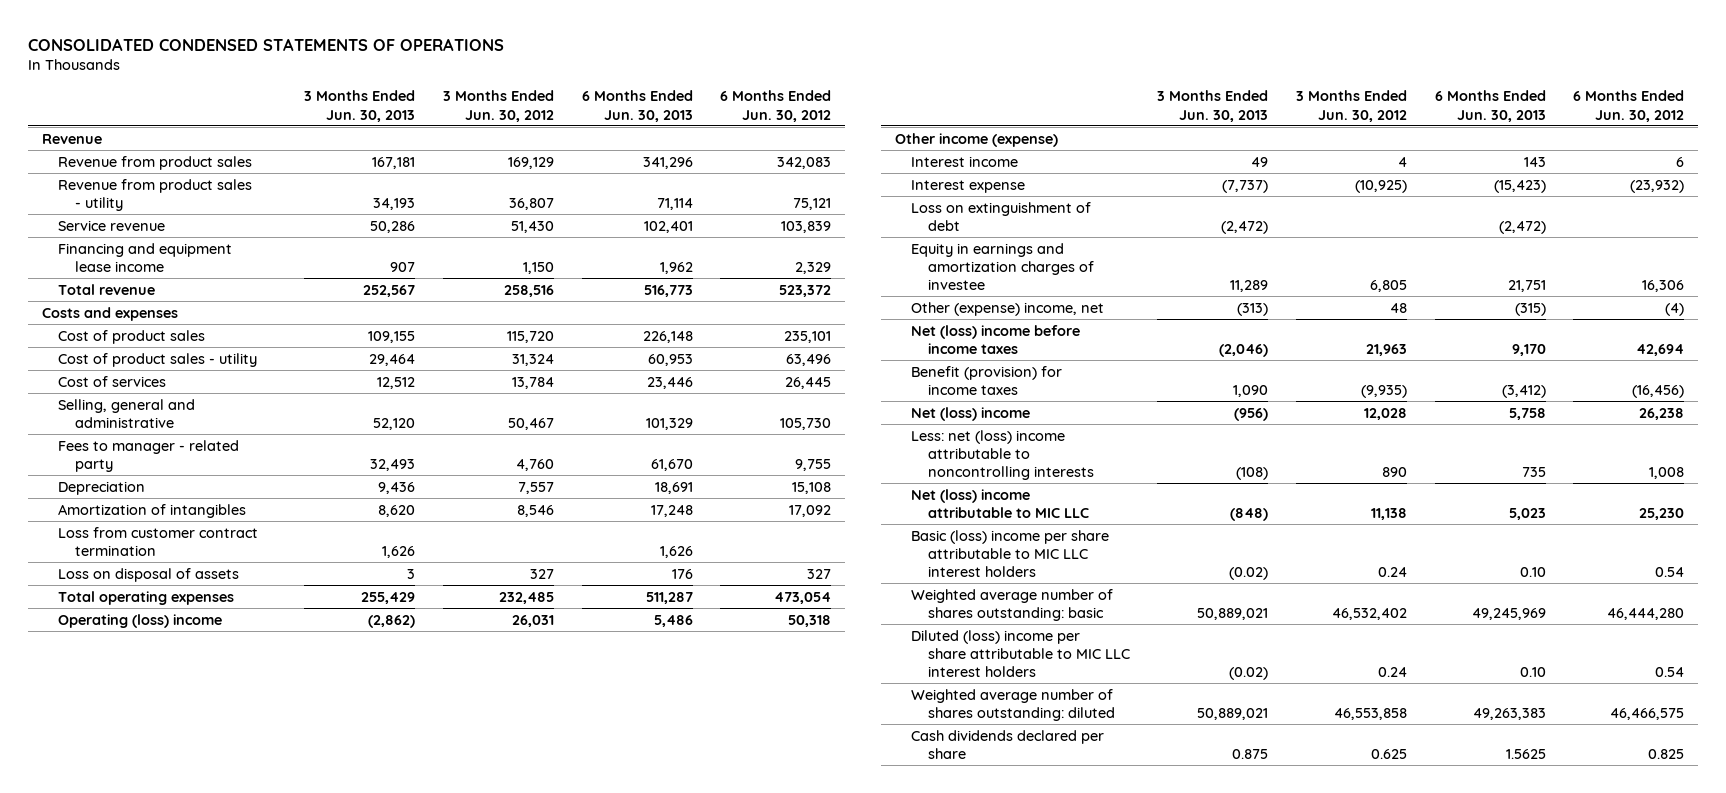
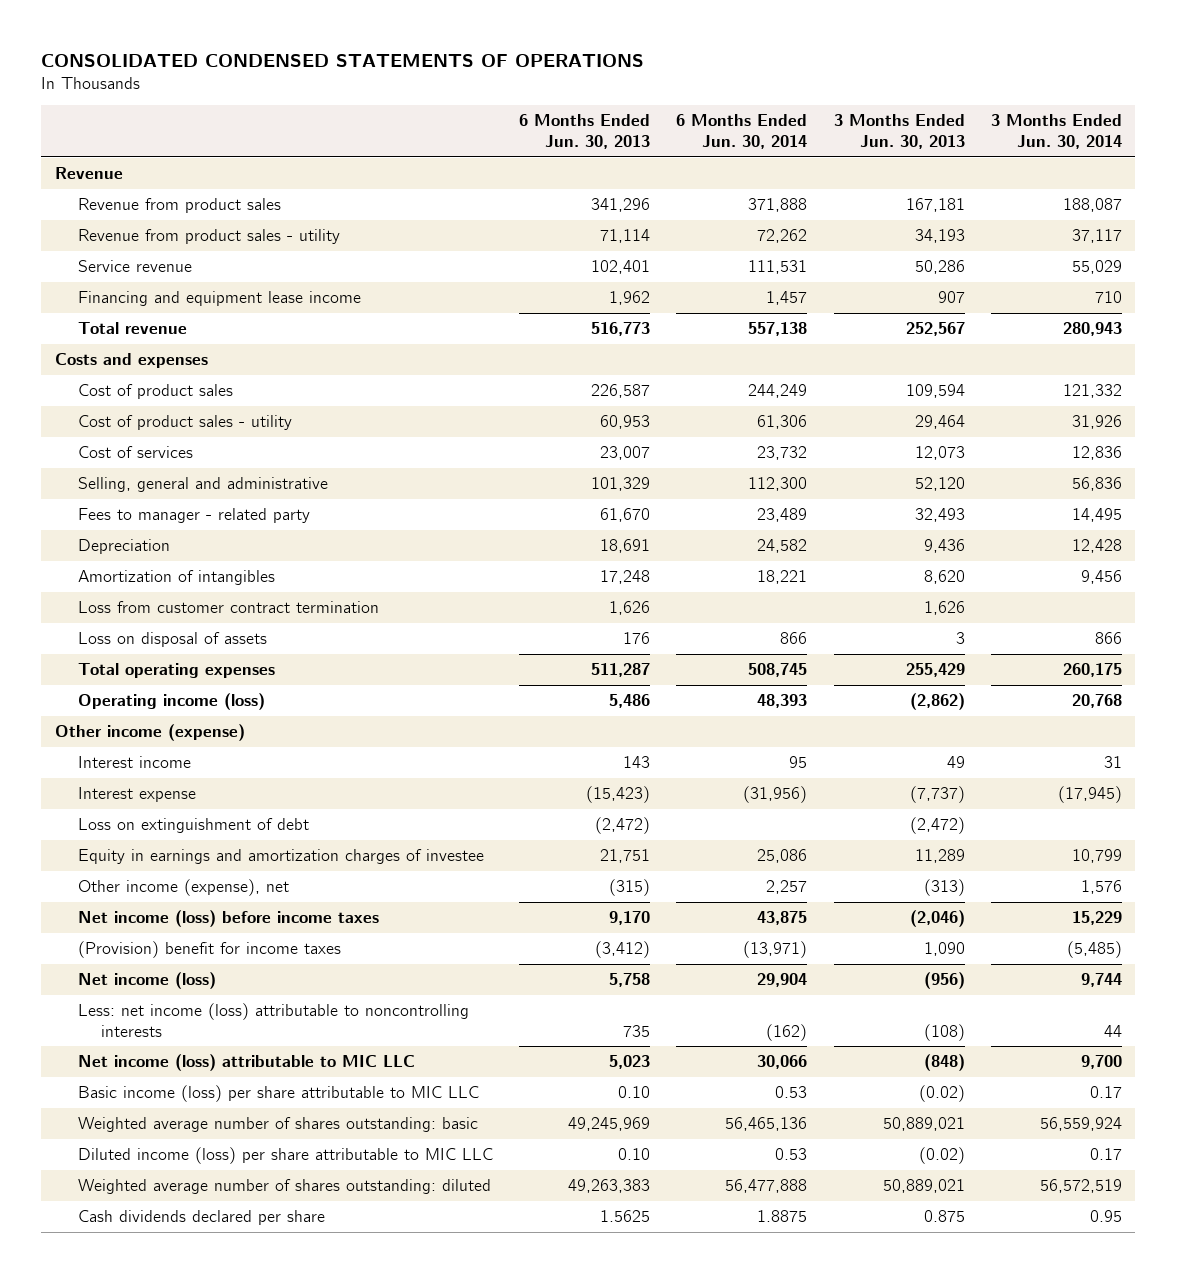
[443,90,555,122] 3 Months Ended Jun. 30, 2012 -> none
[720,90,832,122] 6 Months Ended Jun. 30, 2012 -> none
none -> [676,114,808,149] 6 Months Ended Jun. 30, 2014
none -> [991,114,1123,149] 3 Months Ended Jun. 30, 2014
[368,330,416,343] 109,155 -> [905,384,965,399] 109,594
[642,330,693,343] 226,148 -> [591,384,651,399] 226,587
[377,376,416,389] 12,512 -> [914,446,965,461] 12,073
[646,376,693,389] 23,446 -> [600,446,651,461] 23,007
[58,613,223,628] Operating (loss) income -> [77,693,265,711] Operating income (loss)
[911,301,1105,316] Other (expense) income, net -> [77,879,289,897] Other income (expense), net
[911,324,1081,354] Net (loss) income before income taxes -> [77,910,379,928] Net income (loss) before income taxes
[911,365,1063,395] Benefit (provision) for income taxes -> [77,941,341,959] (Provision) benefit for income taxes
[911,406,1031,421] Net (loss) income -> [77,972,216,990] Net income (loss)
[911,429,1094,481] Less: net (loss) income attributable to noncontrolling interests -> [77,1003,469,1037] Less: net income (loss) attributable to noncontrolling interests
[911,488,1089,518] Net (loss) income attributable to MIC LLC -> [77,1054,415,1072] Net income (loss) attributable to MIC LLC
[911,529,1110,578] Basic (loss) income per share attributable to MIC LLC interest holders -> [77,1085,479,1103] Basic income (loss) per share attributable to MIC LLC
[911,629,1130,678] Diluted (loss) income per share attributable to MIC LLC interest holders -> [77,1147,493,1165] Diluted income (loss) per share attributable to MIC LLC

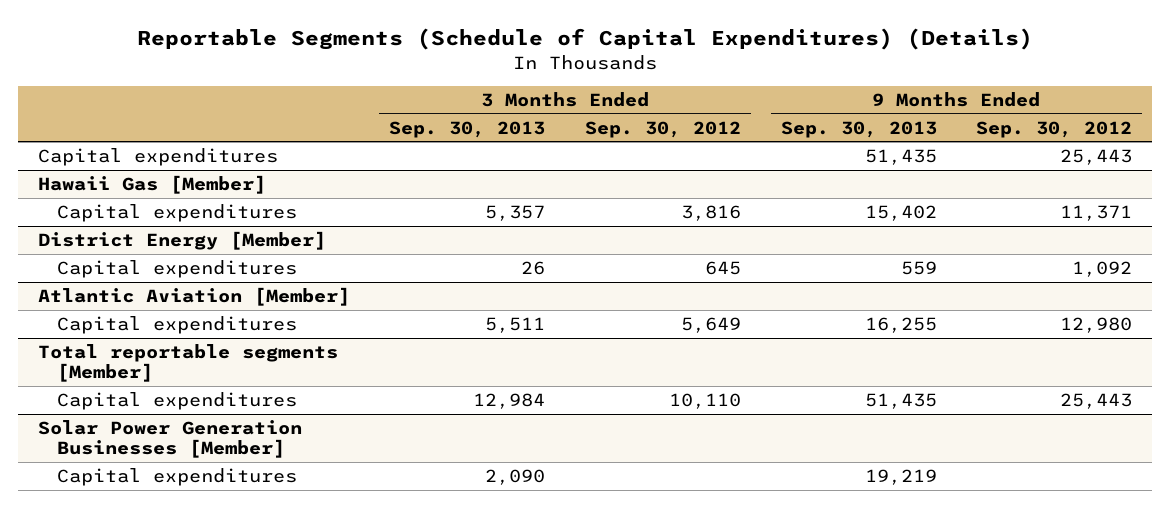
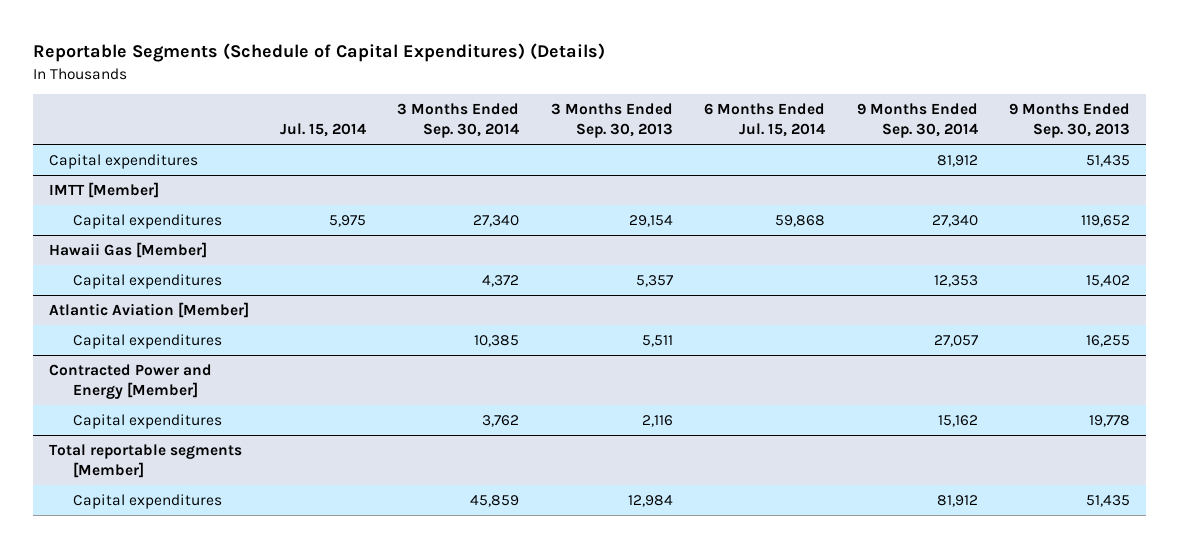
[584,120,741,138] Sep. 30, 2012 -> none
[976,120,1133,138] Sep. 30, 2012 -> none
none -> [279,123,366,138] Jul. 15, 2014
none -> [397,103,520,139] 3 Months Ended Sep. 30, 2014
none -> [704,103,826,138] 6 Months Ended Jul. 15, 2014
none -> [856,103,978,139] 9 Months Ended Sep. 30, 2014
none -> [48,182,159,199] IMTT [Member]
none -> [72,214,222,230] Capital expenditures
[37,230,326,250] District Energy [Member] -> none
[57,259,298,278] Capital expenditures -> none
none -> [48,364,212,399] Contracted Power and Energy [Member]
none -> [72,414,222,430] Capital expenditures
[37,419,302,459] Solar Power Generation Businesses [Member] -> none
[57,467,298,486] Capital expenditures -> none

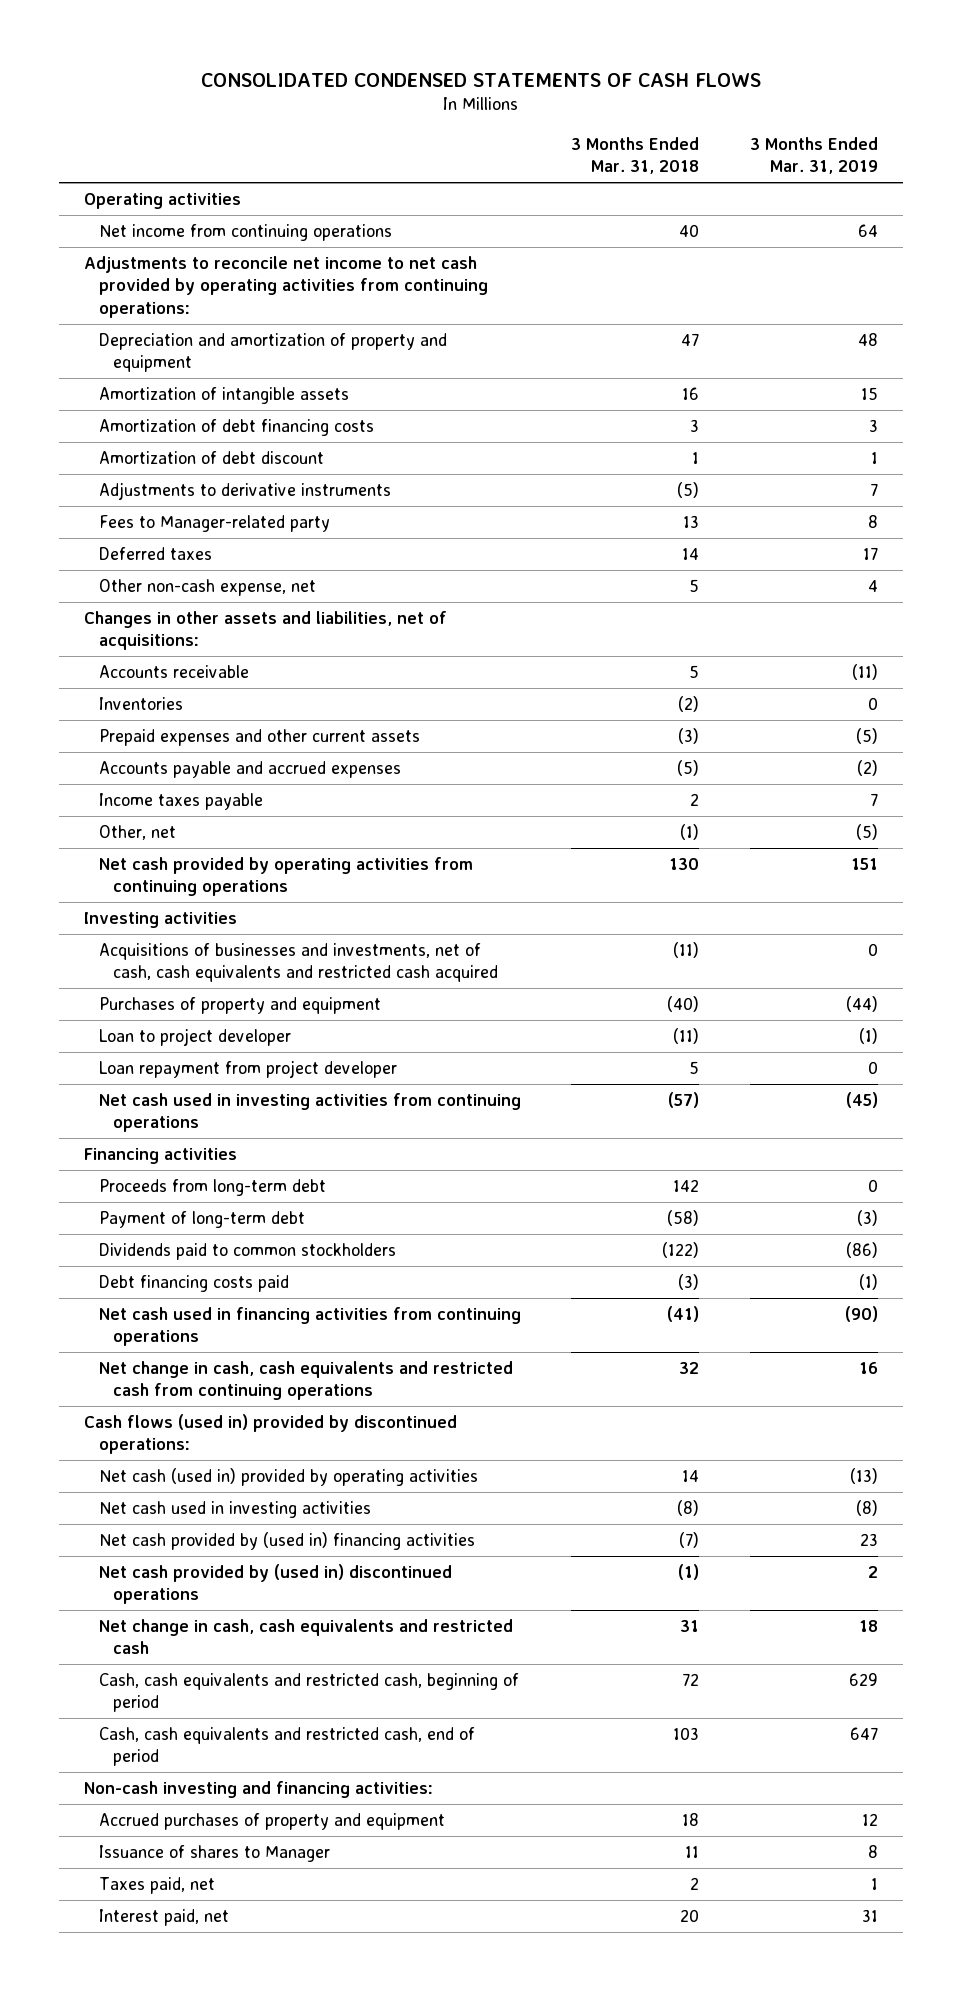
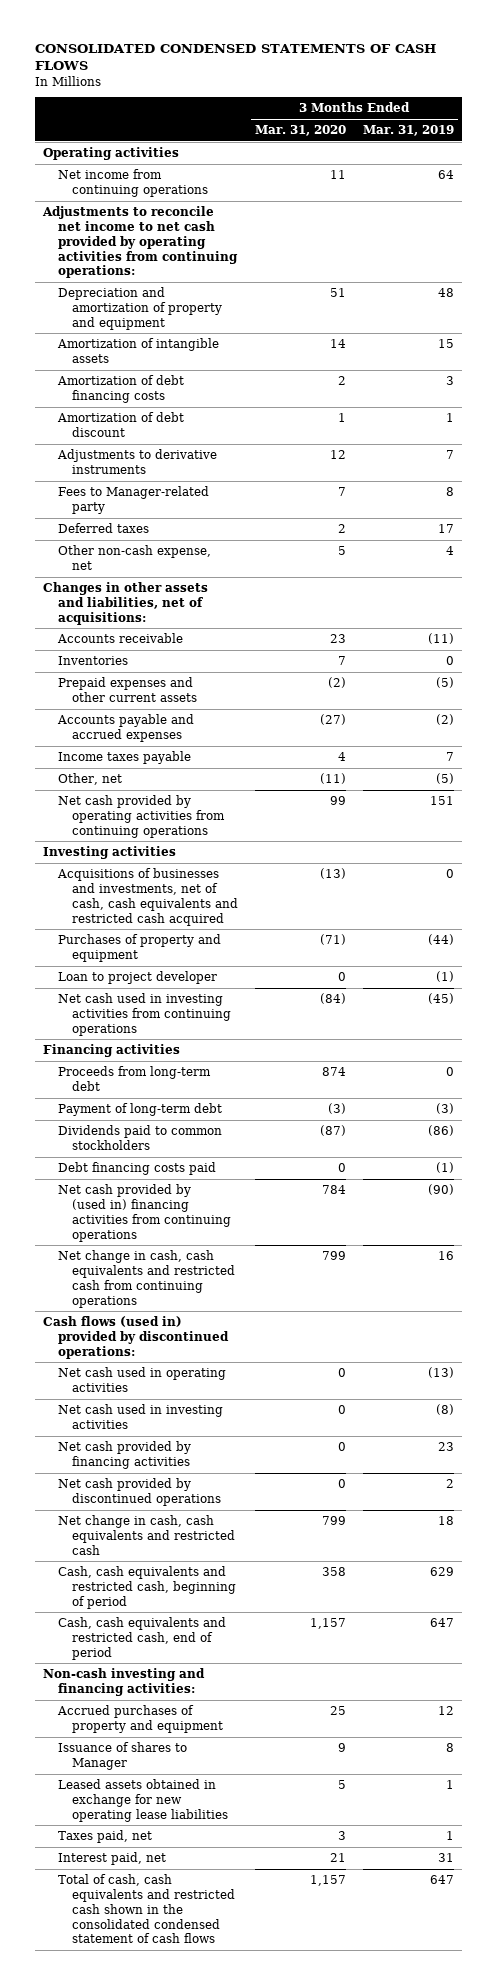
[571,136,700,175] 3 Months Ended Mar. 31, 2018 -> none
none -> [254,125,346,137] Mar. 31, 2020
[98,1059,397,1078] Loan repayment from project developer -> none
[98,1306,521,1347] Net cash used in financing activities from continuing operations -> [57,1184,231,1242] Net cash provided by (used in) financing activities from continuing operations
[98,1467,478,1486] Net cash (used in) provided by operating activities -> [57,1367,226,1392] Net cash used in operating activities
[98,1531,475,1550] Net cash provided by (used in) financing activities -> [57,1441,191,1469] Net cash provided by financing activities
[98,1563,452,1605] Net cash provided by (used in) discontinued operations -> [57,1478,221,1506] Net cash provided by discontinued operations
none -> [57,1779,228,1822] Leased assets obtained in exchange for new operating lease liabilities
none -> [57,1874,235,1944] Total of cash, cash equivalents and restricted cash shown in the consolidated condensed statement of cash flows

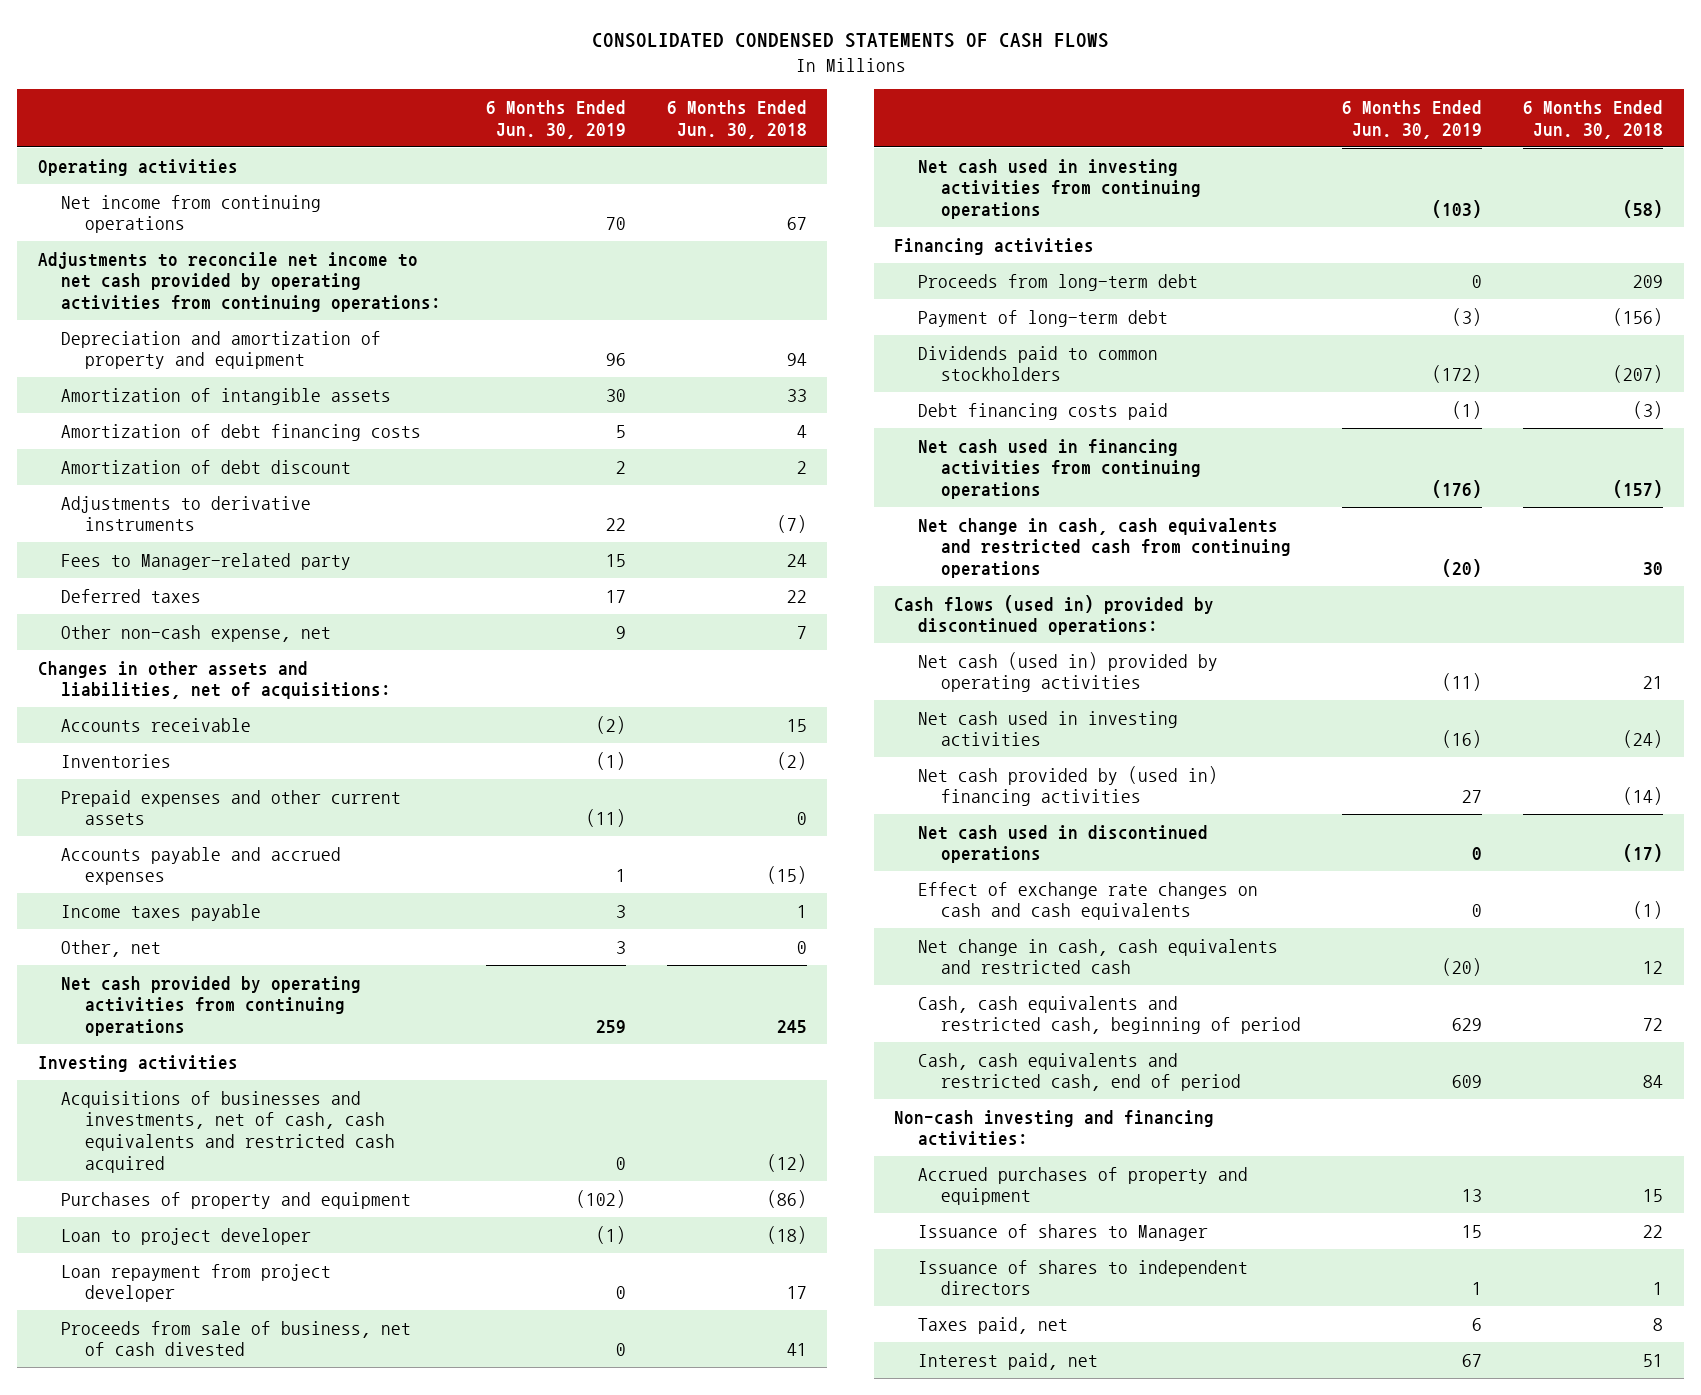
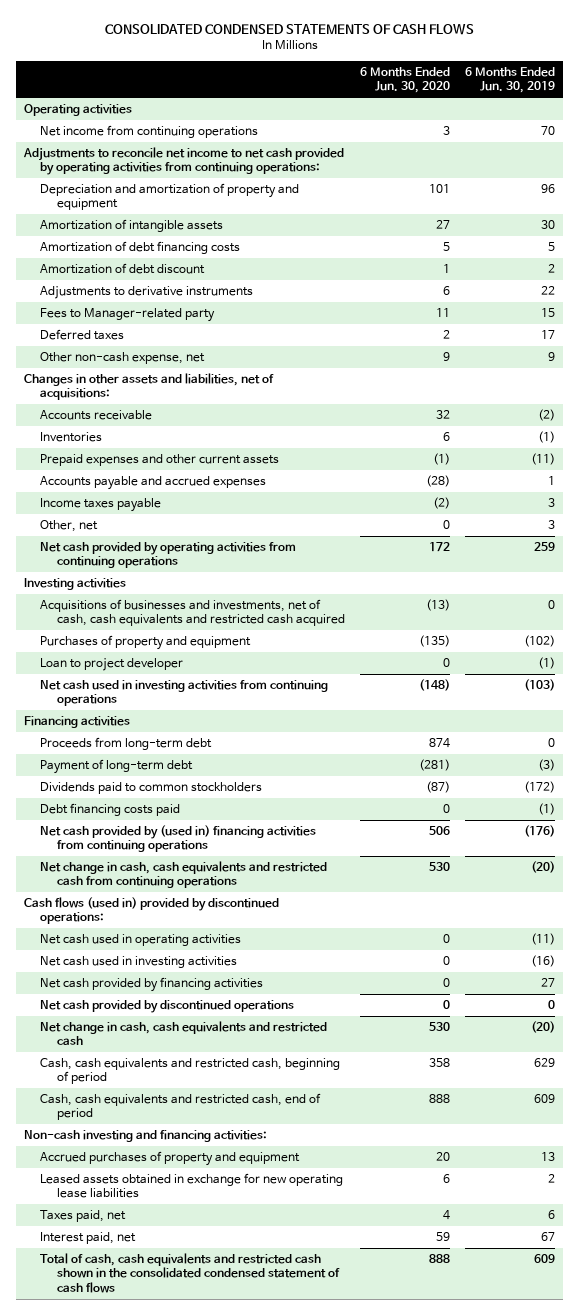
[666,99,807,139] 6 Months Ended Jun. 30, 2018 -> none
none -> [360,66,451,94] 6 Months Ended Jun. 30, 2020
[61,1263,332,1303] Loan repayment from project developer -> none
[61,1320,412,1357] Proceeds from sale of business, net of cash divested -> none
[917,438,1202,500] Net cash used in financing activities from continuing operations -> [40,825,317,853] Net cash provided by (used in) financing activities from continuing operations
[917,651,1218,693] Net cash (used in) provided by operating activities -> [40,934,242,947] Net cash used in operating activities
[917,881,1258,921] Effect of exchange rate changes on cash and cash equivalents -> none
[917,765,1218,807] Net cash provided by (used in) financing activities -> [40,977,264,993] Net cash provided by financing activities
[917,824,1208,864] Net cash used in discontinued operations -> [40,1000,295,1014] Net cash provided by discontinued operations
[917,1223,1208,1241] Issuance of shares to Manager -> none
[917,1259,1248,1296] Issuance of shares to independent directors -> none
none -> [40,1173,344,1199] Leased assets obtained in exchange for new operating lease liabilities
none -> [40,1253,340,1293] Total of cash, cash equivalents and restricted cash shown in the consolidated condensed statement of cash flows

